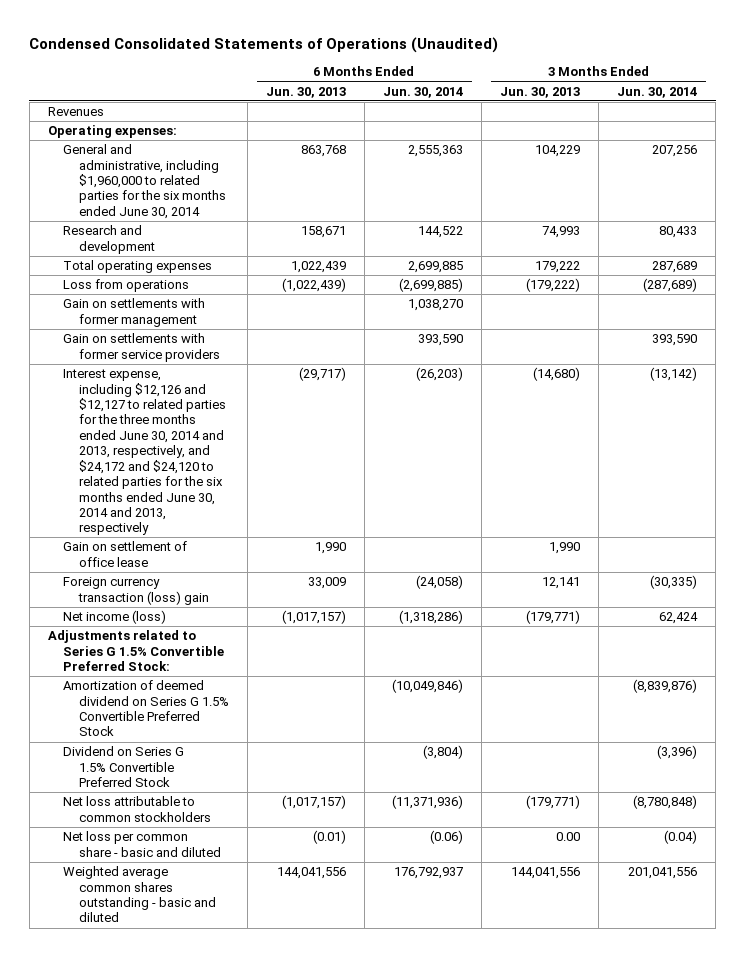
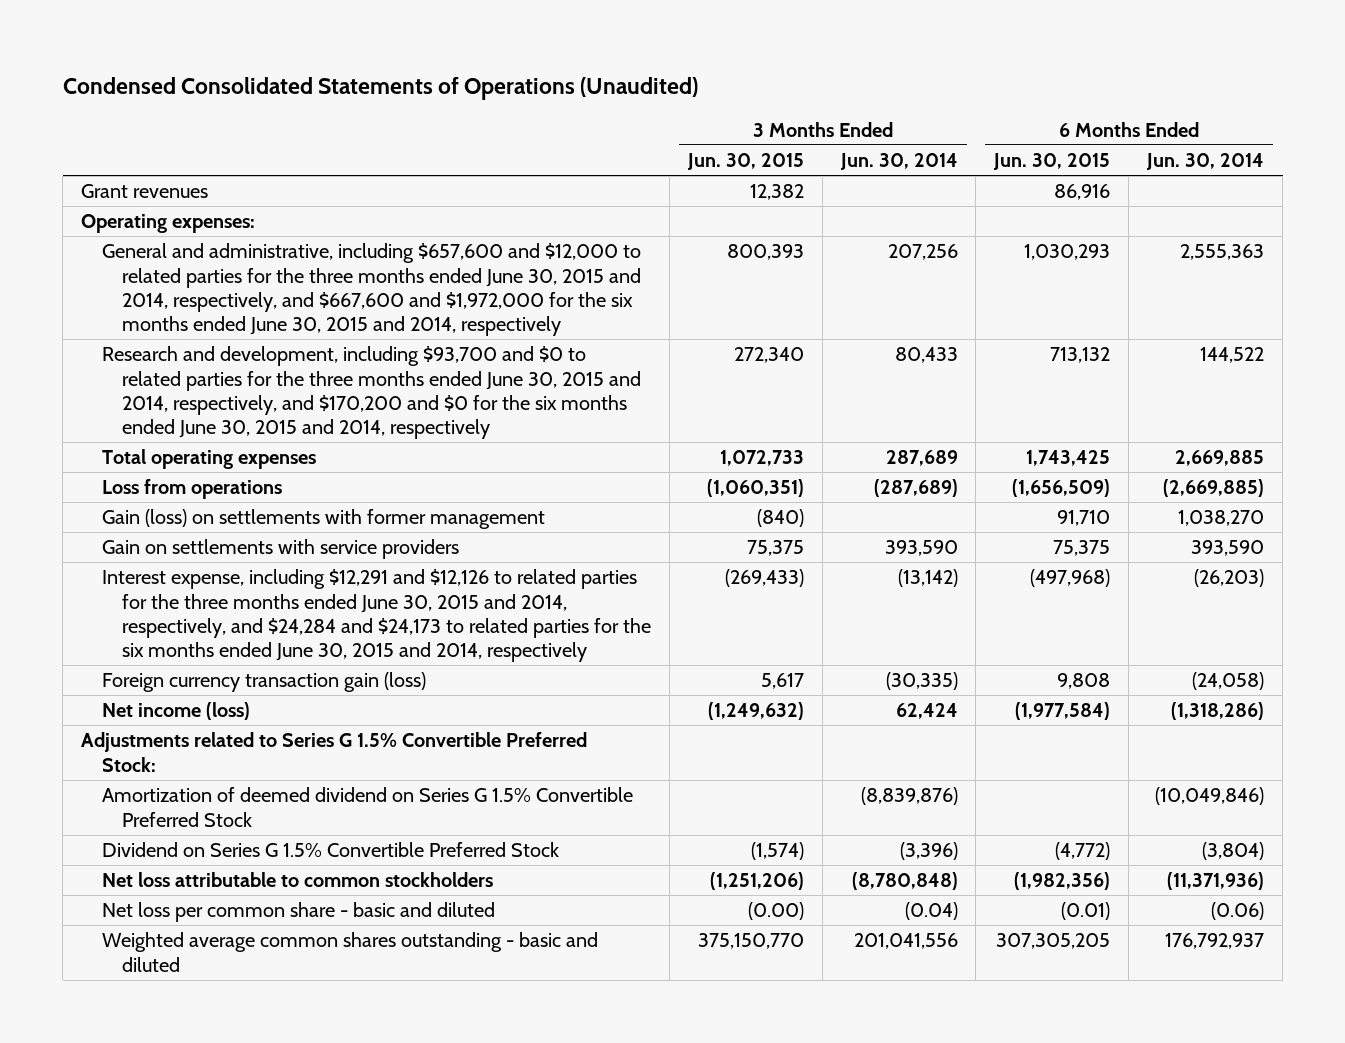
[265,86,346,98] Jun. 30, 2013 -> none
[500,86,581,98] Jun. 30, 2013 -> none
none -> [686,152,804,170] Jun. 30, 2015
none -> [993,152,1111,170] Jun. 30, 2015
[47,107,104,117] Revenues -> [81,184,209,199] Grant revenues
[63,541,188,567] Gain on settlement of office lease -> none
[63,144,226,219] General and administrative, including $1,960,000 to related parties for the six months ended June 30, 2014 -> [101,243,642,337] General and administrative, including $657,600 and $12,000 to related parties for the three months ended June 30, 2015 and 2014, respectively, and $667,600 and $1,972,000 for the six months ended June 30, 2015 and 2014, respectively
[63,225,155,254] Research and development -> [101,346,642,440] Research and development, including $93,700 and $0 to related parties for the three months ended June 30, 2015 and 2014, respectively, and $170,200 and $0 for the six months ended June 30, 2015 and 2014, respectively
[407,261,463,274] 2,699,885 -> [1175,450,1265,467] 2,669,885
[398,278,463,293] (2,699,885) -> [1163,479,1265,498] (2,669,885)
[63,298,206,327] Gain on settlements with former management -> [101,509,545,530] Gain (loss) on settlements with former management
[63,333,220,362] Gain on settlements with former service providers -> [101,539,459,560] Gain on settlements with service providers
[63,369,226,536] Interest expense, including $12,126 and $12,127 to related parties for the three months ended June 30, 2014 and 2013, respectively, and $24,172 and $24,120 to related parties for the six months ended June 30, 2014 and 2013, respectively -> [101,569,652,663] Interest expense, including $12,291 and $12,126 to related parties for the three months ended June 30, 2015 and 2014, respectively, and $24,284 and $24,173 to related parties for the six months ended June 30, 2015 and 2014, respectively
[63,577,209,605] Foreign currency transaction (loss) gain -> [101,672,426,693] Foreign currency transaction gain (loss)

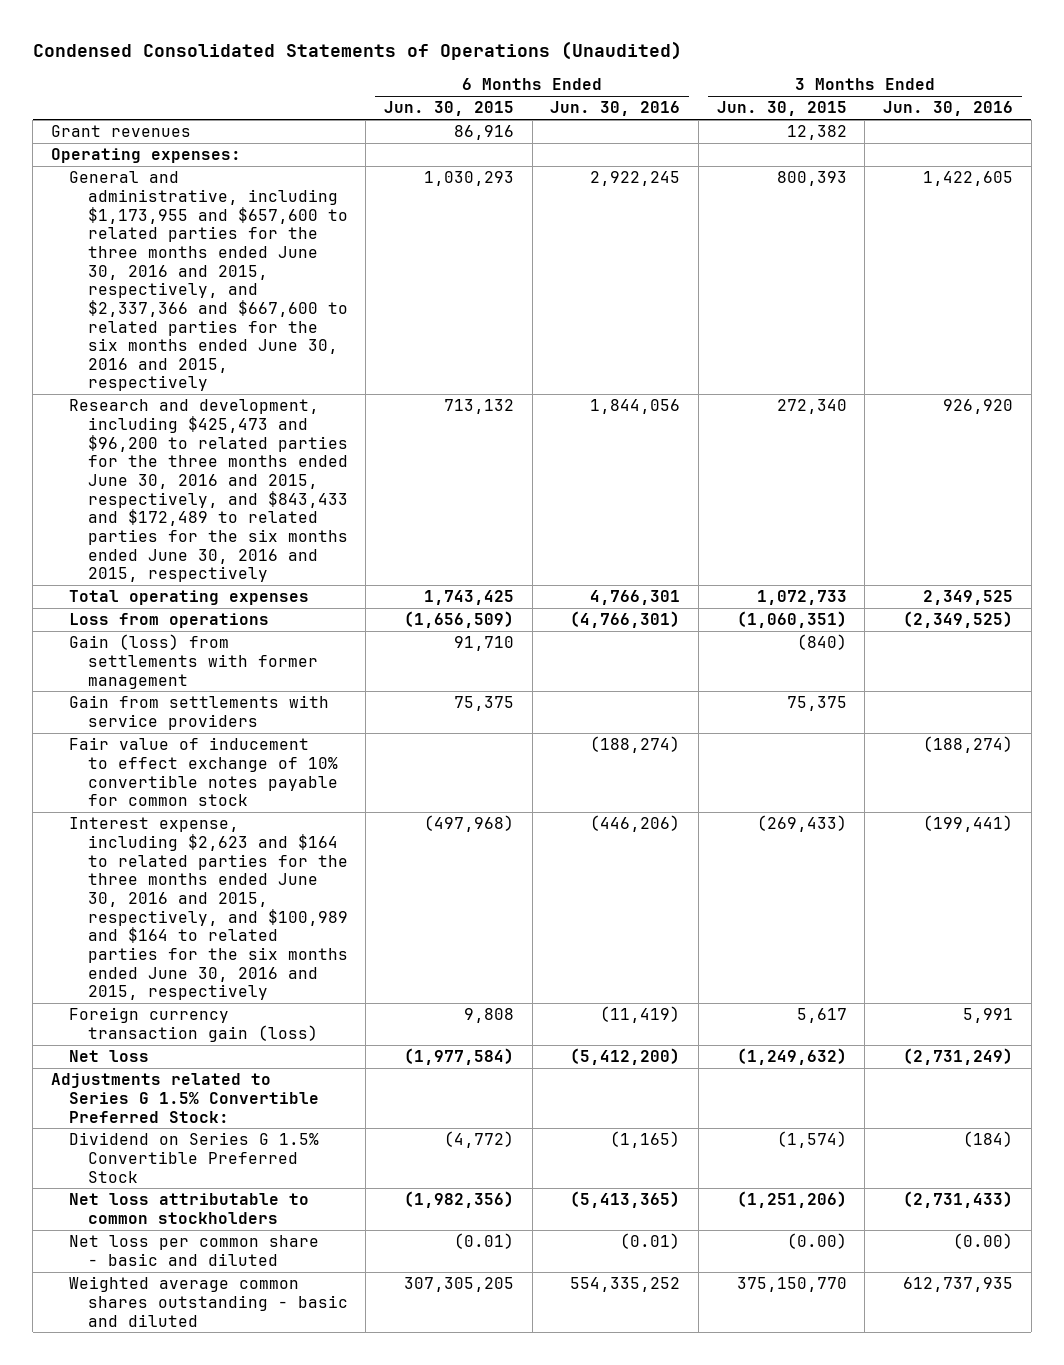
[839,152,958,170] Jun. 30, 2014 -> none
[1146,152,1265,170] Jun. 30, 2014 -> none
none -> [550,101,681,117] Jun. 30, 2016
none -> [882,101,1013,117] Jun. 30, 2016
[101,243,642,337] General and administrative, including $657,600 and $12,000 to related parties for the three months ended June 30, 2015 and 2014, respectively, and $667,600 and $1,972,000 for the six months ended June 30, 2015 and 2014, respectively -> [69,171,348,392] General and administrative, including $1,173,955 and $657,600 to related parties for the three months ended June 30, 2016 and 2015, respectively, and $2,337,366 and $667,600 to related parties for the six months ended June 30, 2016 and 2015, respectively
[101,346,642,440] Research and development, including $93,700 and $0 to related parties for the three months ended June 30, 2015 and 2014, respectively, and $170,200 and $0 for the six months ended June 30, 2015 and 2014, respectively -> [69,399,348,583] Research and development, including $425,473 and $96,200 to related parties for the three months ended June 30, 2016 and 2015, respectively, and $843,433 and $172,489 to related parties for the six months ended June 30, 2016 and 2015, respectively
[101,509,545,530] Gain (loss) on settlements with former management -> [69,634,318,689] Gain (loss) from settlements with former management
[101,539,459,560] Gain on settlements with service providers -> [69,695,330,730] Gain from settlements with service providers
none -> [69,737,338,807] Fair value of inducement to effect exchange of 10% convertible notes payable for common stock
[101,569,652,663] Interest expense, including $12,291 and $12,126 to related parties for the three months ended June 30, 2015 and 2014, respectively, and $24,284 and $24,173 to related parties for the six months ended June 30, 2015 and 2014, respectively -> [69,817,348,1001] Interest expense, including $2,623 and $164 to related parties for the three months ended June 30, 2016 and 2015, respectively, and $100,989 and $164 to related parties for the six months ended June 30, 2016 and 2015, respectively
[101,702,250,721] Net income (loss) -> [69,1050,150,1063] Net loss
[101,787,633,827] Amortization of deemed dividend on Series G 1.5% Convertible Preferred Stock -> none

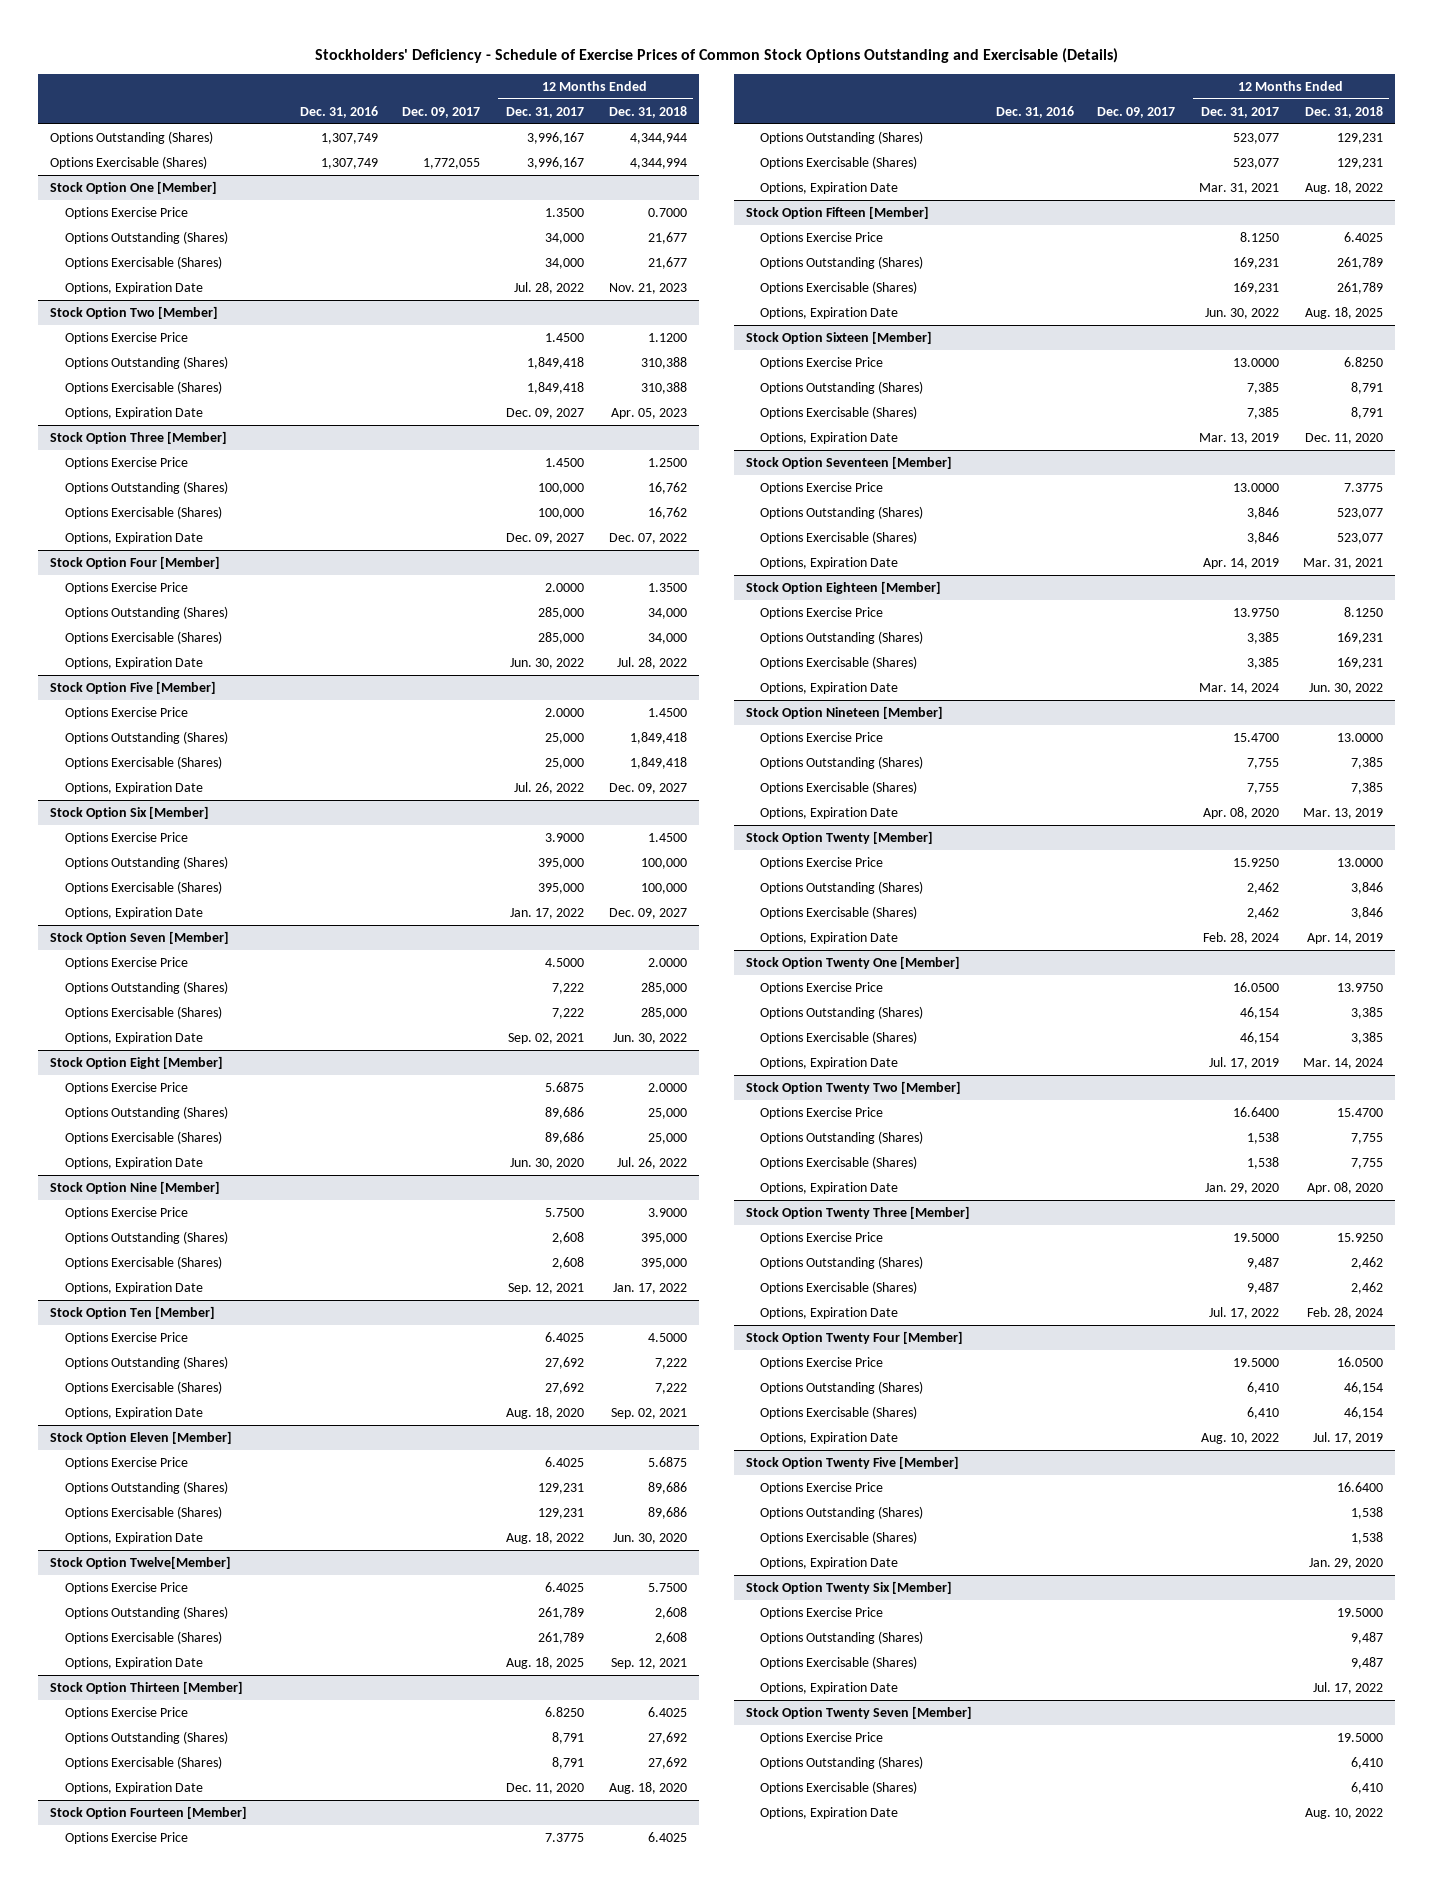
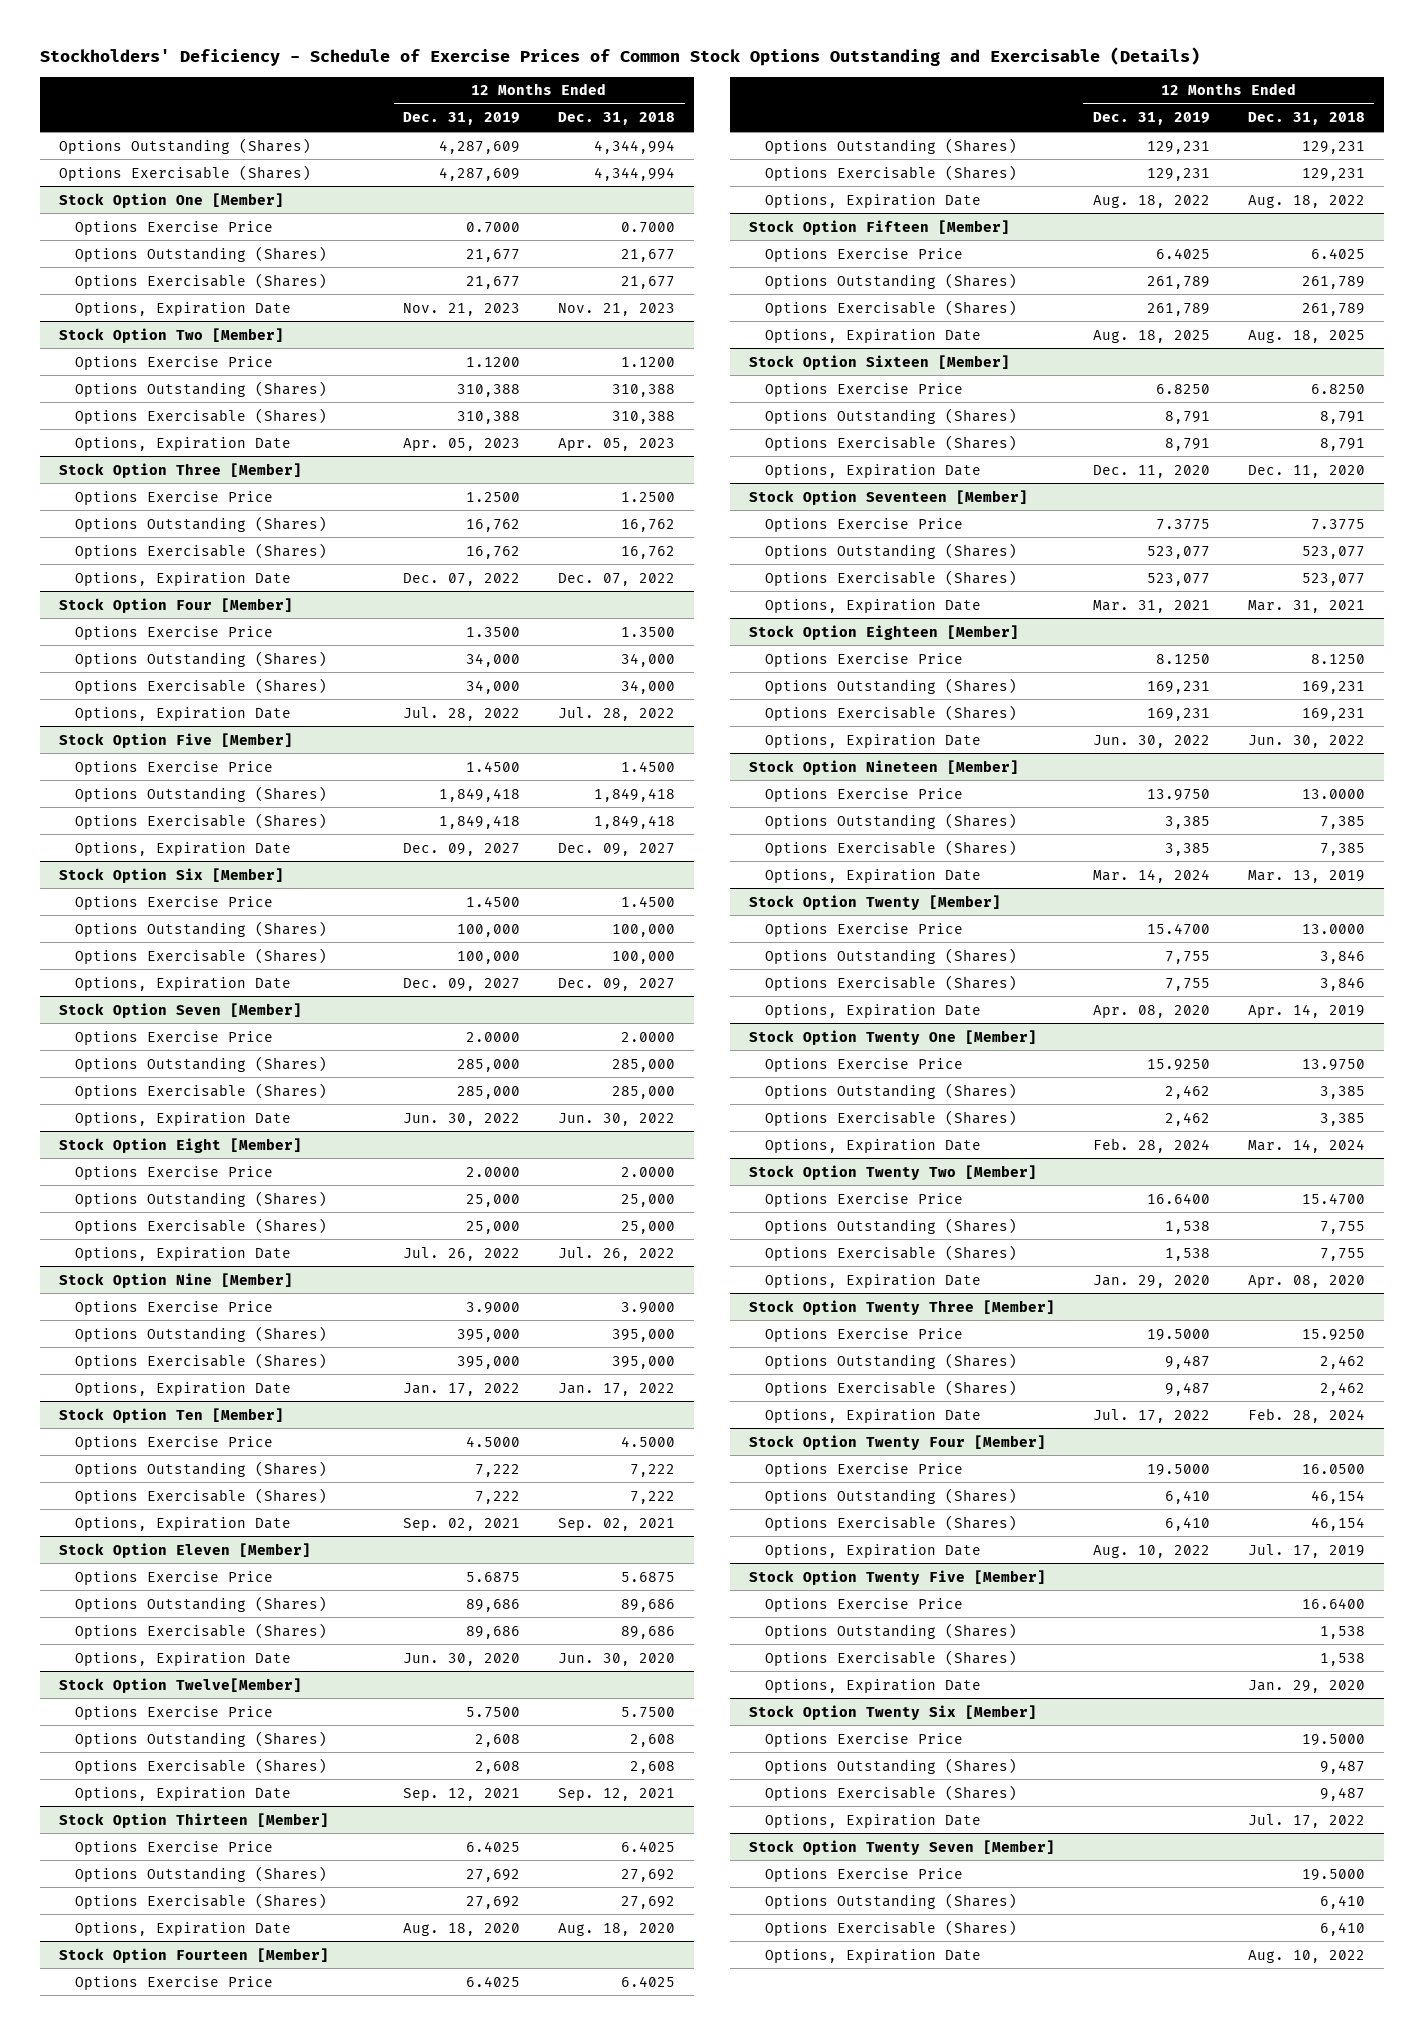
[300,105,379,118] Dec. 31, 2016 -> none
[401,106,480,118] Dec. 09, 2017 -> none
[505,106,584,118] Dec. 31, 2017 -> none
none -> [403,112,521,126] Dec. 31, 2019
[630,133,688,145] 4,344,944 -> [594,139,676,154] 4,344,994

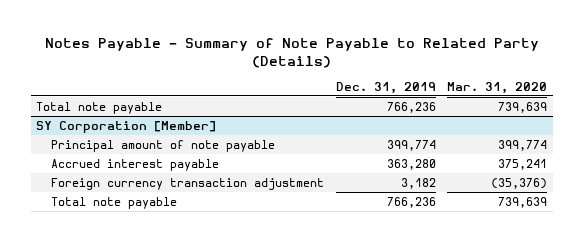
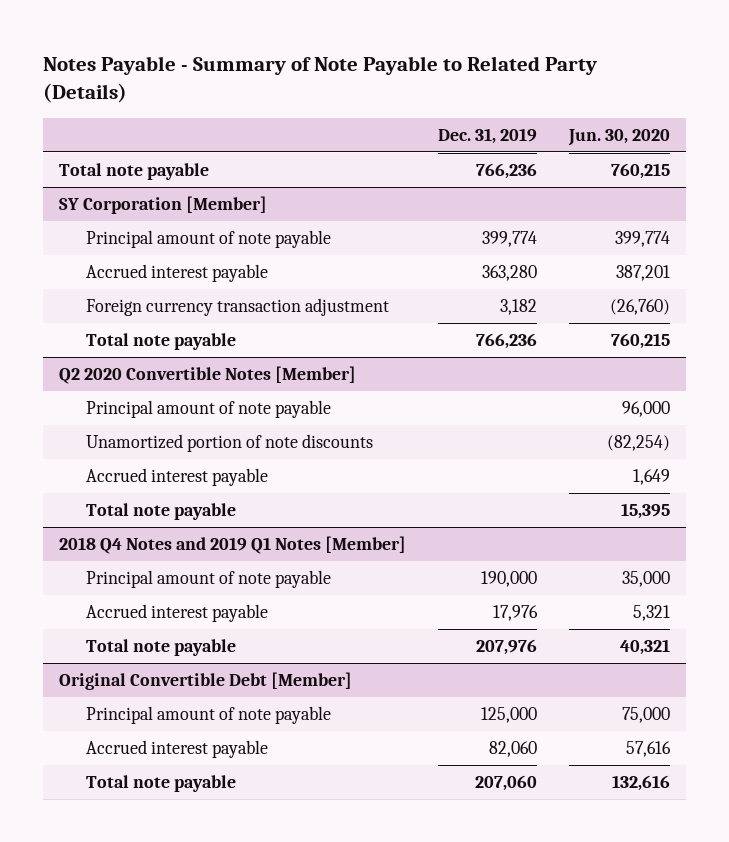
[447,81,548,94] Mar. 31, 2020 -> none
none -> [567,128,670,146] Jun. 30, 2020
none -> [59,366,357,385] Q2 2020 Convertible Notes [Member]
none -> [86,400,332,419] Principal amount of note payable
none -> [86,434,374,453] Unamortized portion of note discounts
none -> [86,468,269,487] Accrued interest payable
none -> [86,503,237,521] Total note payable
none -> [59,536,407,555] 2018 Q4 Notes and 2019 Q1 Notes [Member]
none -> [86,570,332,589] Principal amount of note payable
none -> [86,604,269,623] Accrued interest payable
none -> [86,639,237,657] Total note payable
none -> [59,672,353,691] Original Convertible Debt [Member]
none -> [86,706,332,725] Principal amount of note payable
none -> [86,740,269,759] Accrued interest payable
none -> [86,775,237,793] Total note payable

